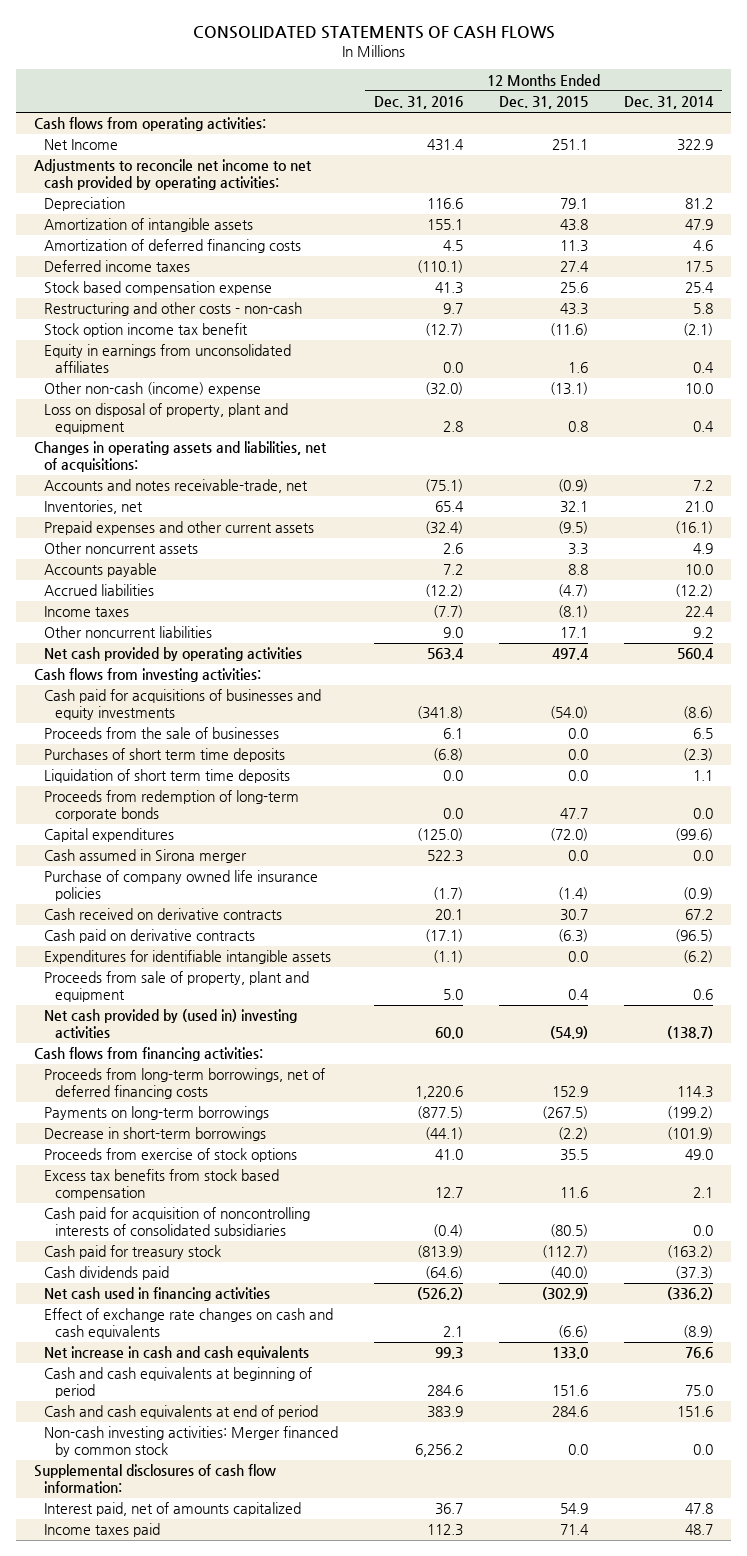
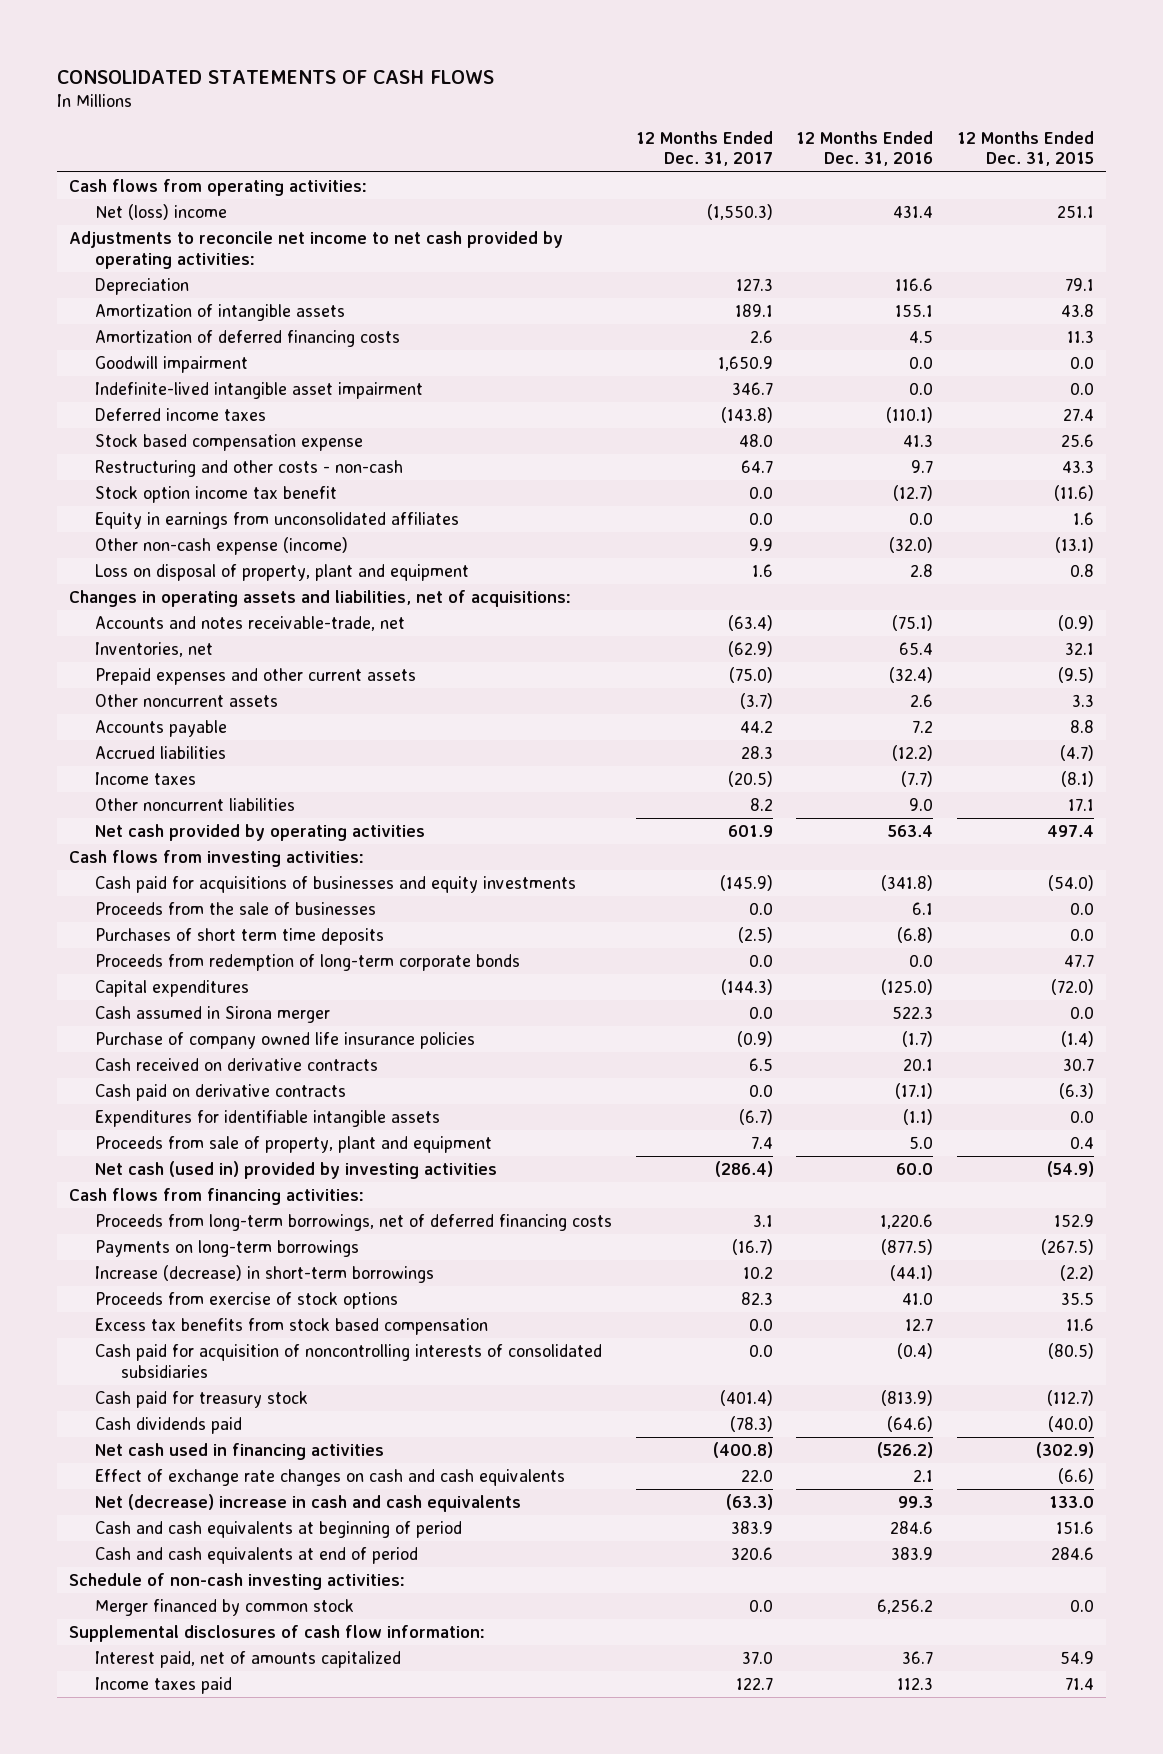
[624,96,715,110] Dec. 31, 2014 -> none
none -> [635,130,773,167] 12 Months Ended Dec. 31, 2017
[44,139,119,151] Net Income -> [94,204,227,221] Net (loss) income
none -> [94,356,248,374] Goodwill impairment
none -> [94,382,423,400] Indefinite-lived intangible asset impairment
[44,382,262,397] Other non-cash (income) expense -> [94,537,348,556] Other non-cash expense (income)
[44,769,291,784] Liquidation of short term time deposits -> none
[44,1009,298,1039] Net cash provided by (used in) investing activities -> [94,1161,497,1180] Net cash (used in) provided by investing activities
[44,1127,267,1142] Decrease in short-term borrowings -> [94,1265,434,1284] Increase (decrease) in short-term borrowings
[44,1346,310,1361] Net increase in cash and cash equivalents -> [94,1494,521,1513] Net (decrease) increase in cash and cash equivalents
none -> [68,1573,405,1591] Schedule of non-cash investing activities:
[44,1426,339,1458] Non-cash investing activities: Merger financed by common stock -> [94,1599,354,1617] Merger financed by common stock

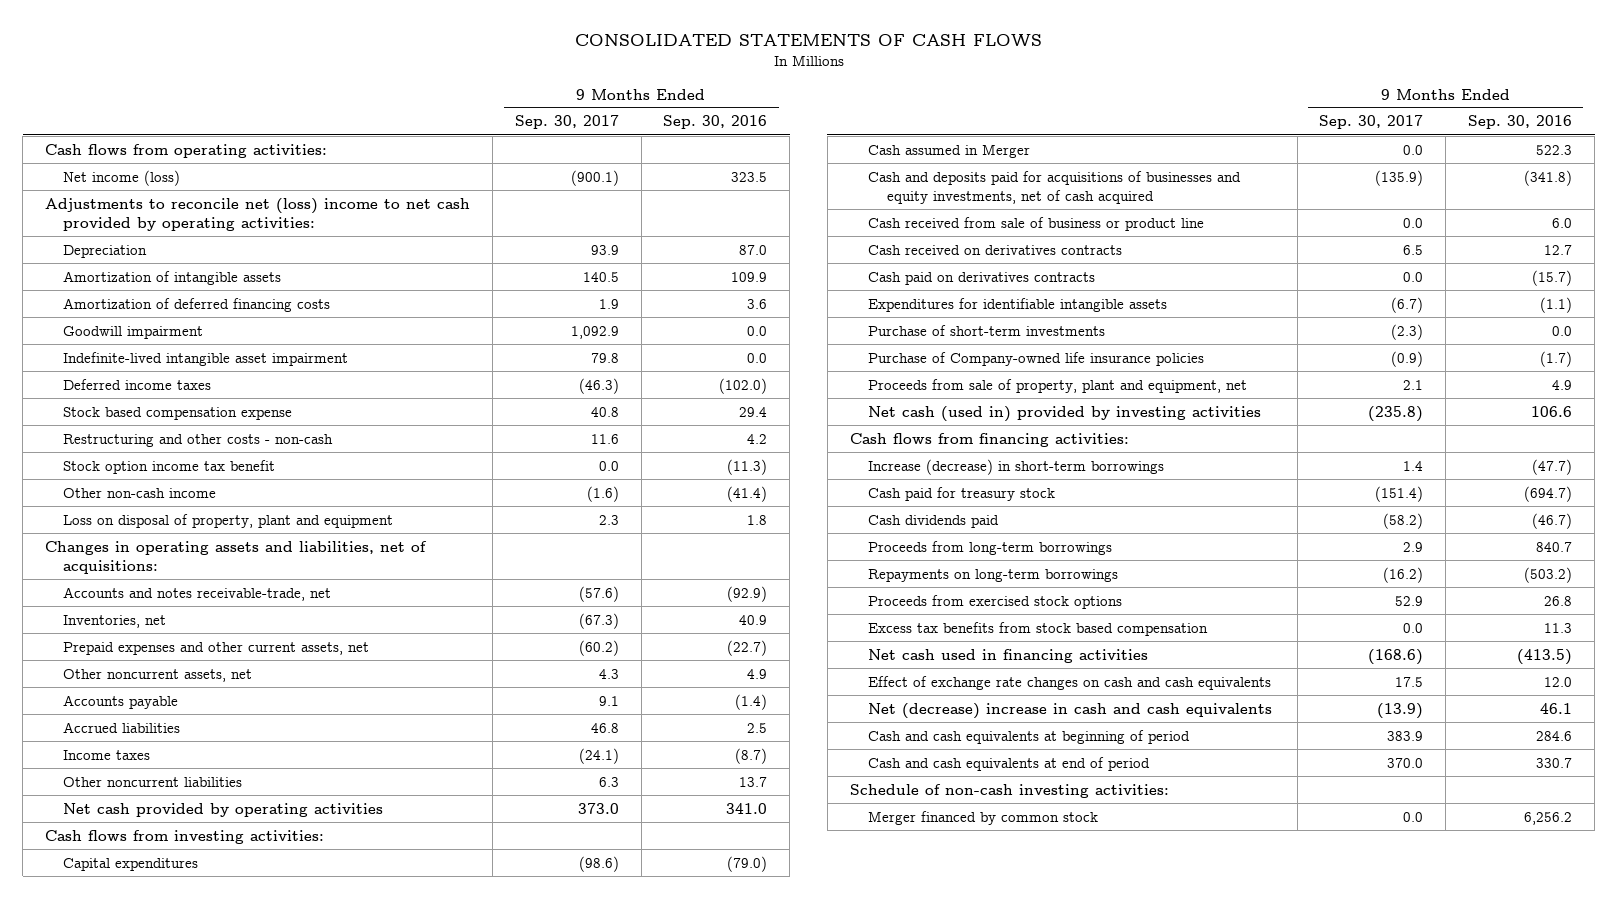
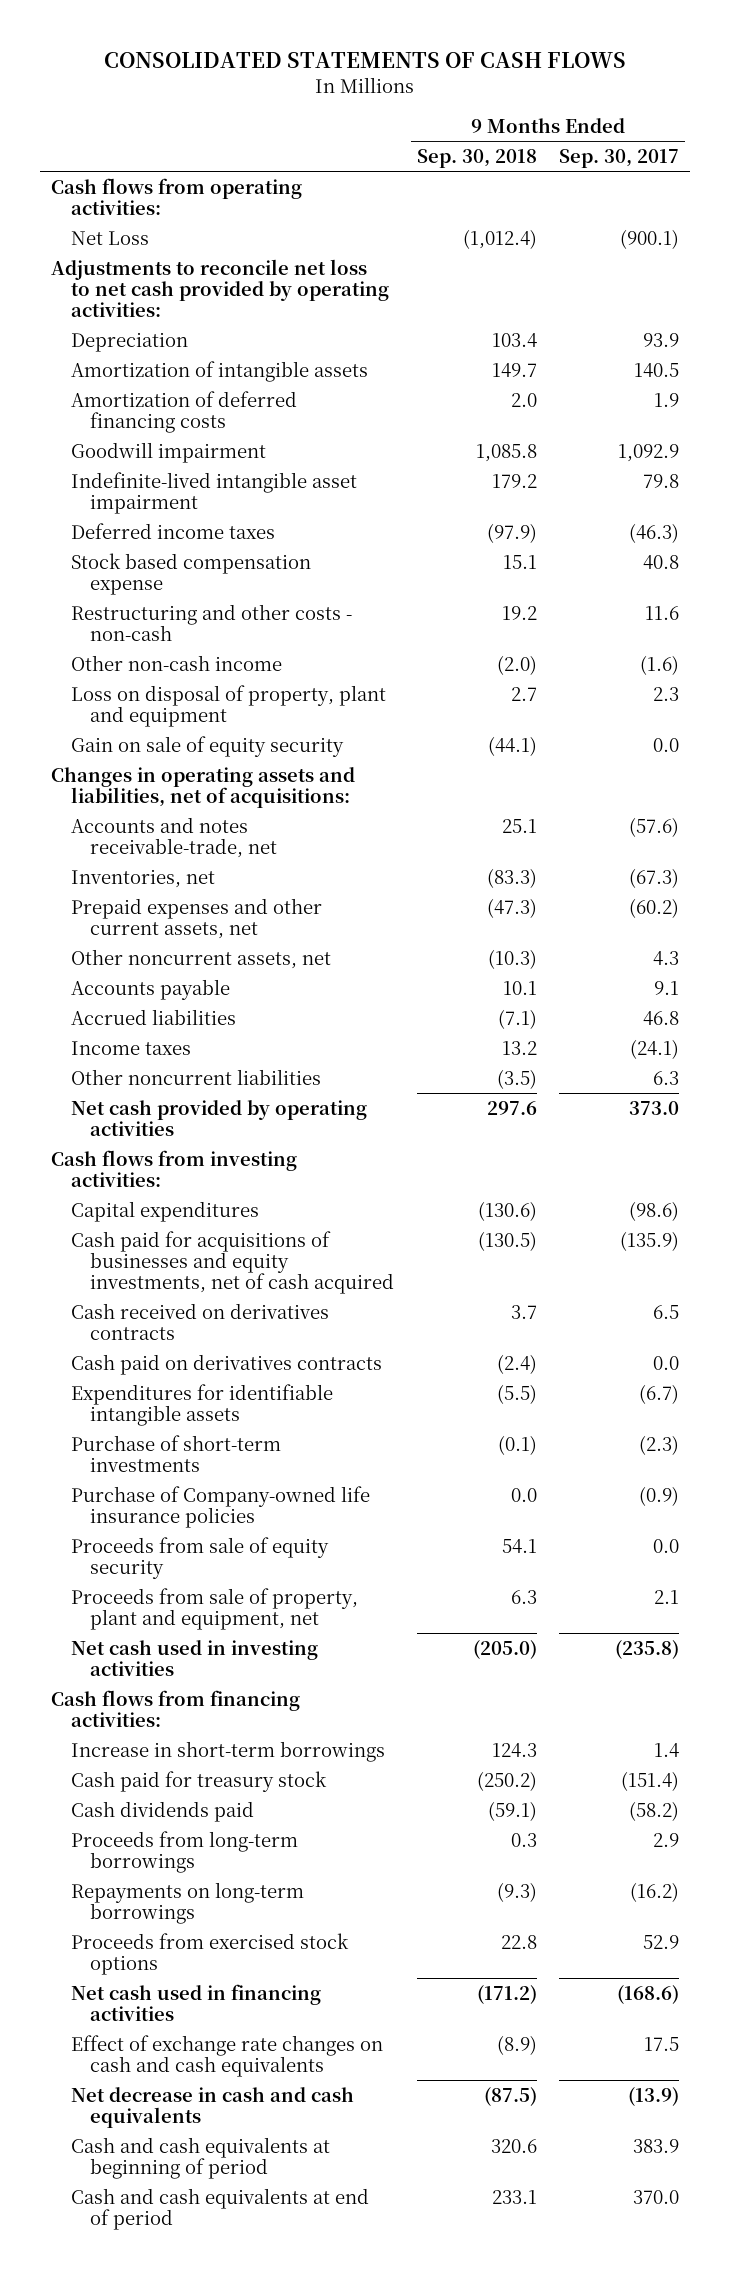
[663,115,768,130] Sep. 30, 2016 -> none
none -> [416,148,537,168] Sep. 30, 2018
[63,169,181,186] Net income (loss) -> [70,230,149,245] Net Loss
[44,197,470,231] Adjustments to reconcile net (loss) income to net cash provided by operating activities: -> [51,258,389,317] Adjustments to reconcile net loss to net cash provided by operating activities:
[63,459,276,474] Stock option income tax benefit -> none
none -> [70,735,344,757] Gain on sale of equity security
[868,143,1031,158] Cash assumed in Merger -> none
[868,216,1205,231] Cash received from sale of business or product line -> none
[868,170,1242,204] Cash and deposits paid for acquisitions of businesses and equity investments, net of cash acquired -> [70,1230,395,1294] Cash paid for acquisitions of businesses and equity investments, net of cash acquired
none -> [70,1536,329,1579] Proceeds from sale of equity security
[868,405,1262,422] Net cash (used in) provided by investing activities -> [70,1639,318,1676] Net cash used in investing activities
[868,458,1165,475] Increase (decrease) in short-term borrowings -> [70,1740,385,1762] Increase in short-term borrowings
[868,621,1209,636] Excess tax benefits from stock based compensation -> none
[868,702,1273,719] Net (decrease) increase in cash and cash equivalents -> [70,2086,354,2128] Net decrease in cash and cash equivalents
[849,783,1169,798] Schedule of non-cash investing activities: -> none
[868,810,1099,825] Merger financed by common stock -> none

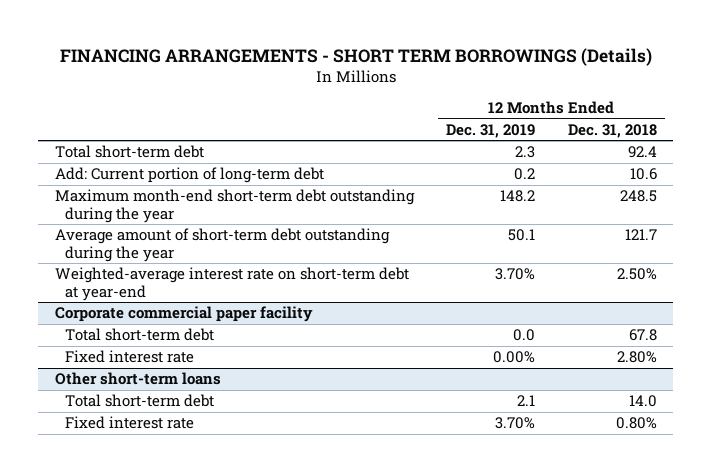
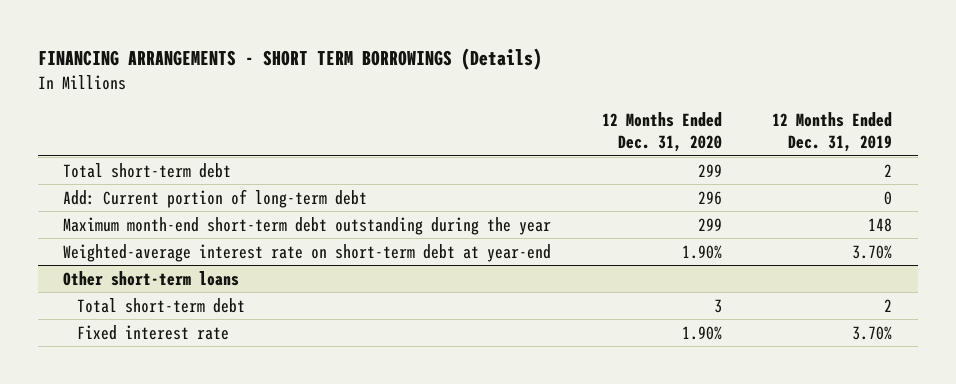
[567,123,657,138] Dec. 31, 2018 -> none
none -> [601,112,722,153] 12 Months Ended Dec. 31, 2020
[54,228,390,262] Average amount of short-term debt outstanding during the year -> none
[515,146,536,159] 2.3 -> [884,163,893,177] 2
[514,168,536,181] 0.2 -> [884,190,893,205] 0
[500,190,536,203] 148.2 -> [868,217,893,232] 148
[54,306,313,323] Corporate commercial paper facility -> none
[65,328,215,342] Total short-term debt -> none
[65,350,195,364] Fixed interest rate -> none
[517,395,536,407] 2.1 -> [884,298,893,312] 2

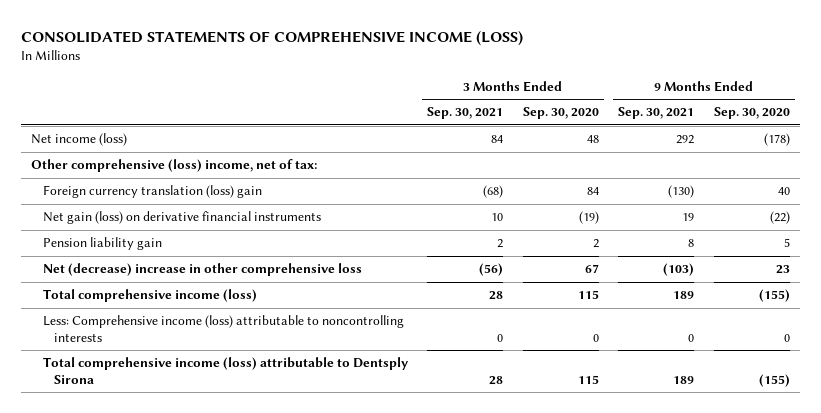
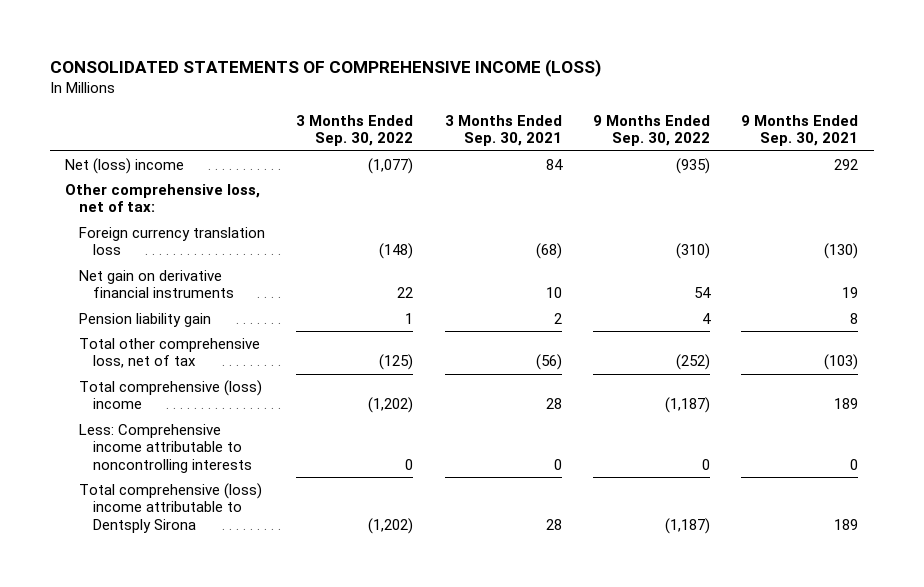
[522,107,599,120] Sep. 30, 2020 -> none
[713,107,790,120] Sep. 30, 2020 -> none
none -> [296,114,414,147] 3 Months Ended Sep. 30, 2022
none -> [593,114,711,147] 9 Months Ended Sep. 30, 2022
[31,133,128,147] Net income (loss) -> [65,158,185,175] Net (loss) income
[31,159,318,173] Other comprehensive (loss) income, net of tax: -> [65,184,261,213] Other comprehensive loss, net of tax:
[42,185,262,199] Foreign currency translation (loss) gain -> [79,227,266,256] Foreign currency translation loss
[42,211,321,225] Net gain (loss) on derivative financial instruments -> [79,270,234,299] Net gain on derivative financial instruments
[42,263,362,277] Net (decrease) increase in other comprehensive loss -> [79,338,261,369] Total other comprehensive loss, net of tax
[42,289,257,303] Total comprehensive income (loss) -> [79,380,263,410] Total comprehensive (loss) income
[42,315,404,342] Less: Comprehensive income (loss) attributable to noncontrolling interests -> [79,424,252,473] Less: Comprehensive income attributable to noncontrolling interests
[42,357,408,384] Total comprehensive income (loss) attributable to Dentsply Sirona -> [79,483,263,533] Total comprehensive (loss) income attributable to Dentsply Sirona

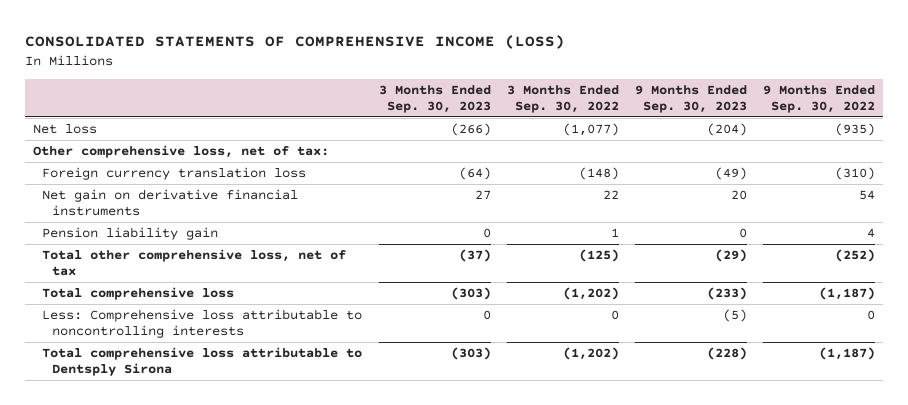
[444,114,562,147] 3 Months Ended Sep. 30, 2021 -> none
[741,114,859,147] 9 Months Ended Sep. 30, 2021 -> none
none -> [378,84,491,113] 3 Months Ended Sep. 30, 2023
none -> [634,84,747,113] 9 Months Ended Sep. 30, 2023
[65,158,185,175] Net (loss) income -> [32,124,97,135] Net loss
[79,380,263,410] Total comprehensive (loss) income -> [42,287,235,301] Total comprehensive loss
[79,424,252,473] Less: Comprehensive income attributable to noncontrolling interests -> [42,309,363,339] Less: Comprehensive loss attributable to noncontrolling interests
[79,483,263,533] Total comprehensive (loss) income attributable to Dentsply Sirona -> [42,347,363,377] Total comprehensive loss attributable to Dentsply Sirona

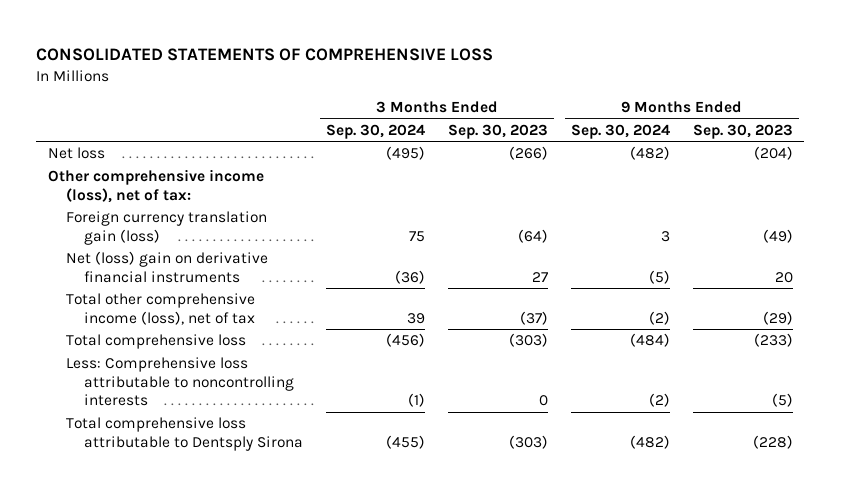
[24,35,565,50] CONSOLIDATED STATEMENTS OF COMPREHENSIVE INCOME (LOSS) -> [36,48,494,62] CONSOLIDATED STATEMENTS OF COMPREHENSIVE LOSS
[506,84,619,113] 3 Months Ended Sep. 30, 2022 -> none
[762,84,875,113] 9 Months Ended Sep. 30, 2022 -> none
none -> [325,123,425,139] Sep. 30, 2024
none -> [570,123,670,139] Sep. 30, 2024
[42,227,219,241] Pension liability gain -> none
[32,145,329,159] Other comprehensive loss, net of tax: -> [47,169,264,203] Other comprehensive income (loss), net of tax:
[42,167,307,181] Foreign currency translation loss -> [65,211,267,245] Foreign currency translation gain (loss)
[42,189,299,217] Net gain on derivative financial instruments -> [65,251,268,283] Net (loss) gain on derivative financial instruments
[42,249,347,277] Total other comprehensive loss, net of tax -> [65,293,255,325] Total other comprehensive income (loss), net of tax

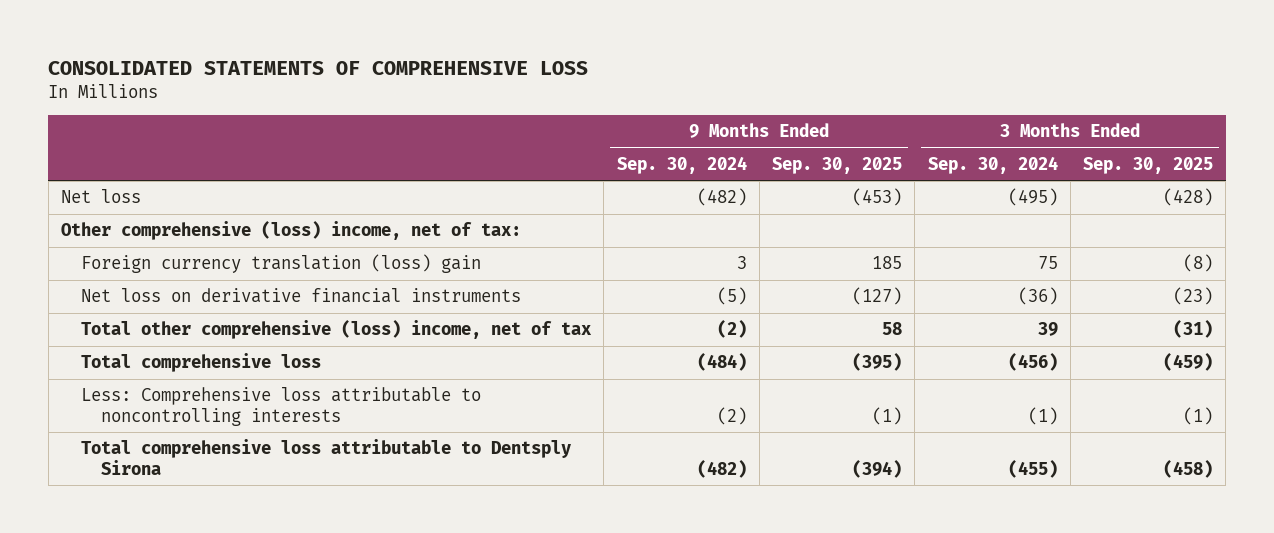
[447,123,548,139] Sep. 30, 2023 -> none
[692,123,793,139] Sep. 30, 2023 -> none
none -> [772,156,903,174] Sep. 30, 2025
none -> [1083,156,1214,174] Sep. 30, 2025
[47,169,264,203] Other comprehensive income (loss), net of tax: -> [61,221,522,241] Other comprehensive (loss) income, net of tax:
[65,211,267,245] Foreign currency translation gain (loss) -> [81,254,482,274] Foreign currency translation (loss) gain
[65,251,268,283] Net (loss) gain on derivative financial instruments -> [81,288,522,304] Net loss on derivative financial instruments
[65,293,255,325] Total other comprehensive income (loss), net of tax -> [81,320,593,340] Total other comprehensive (loss) income, net of tax

